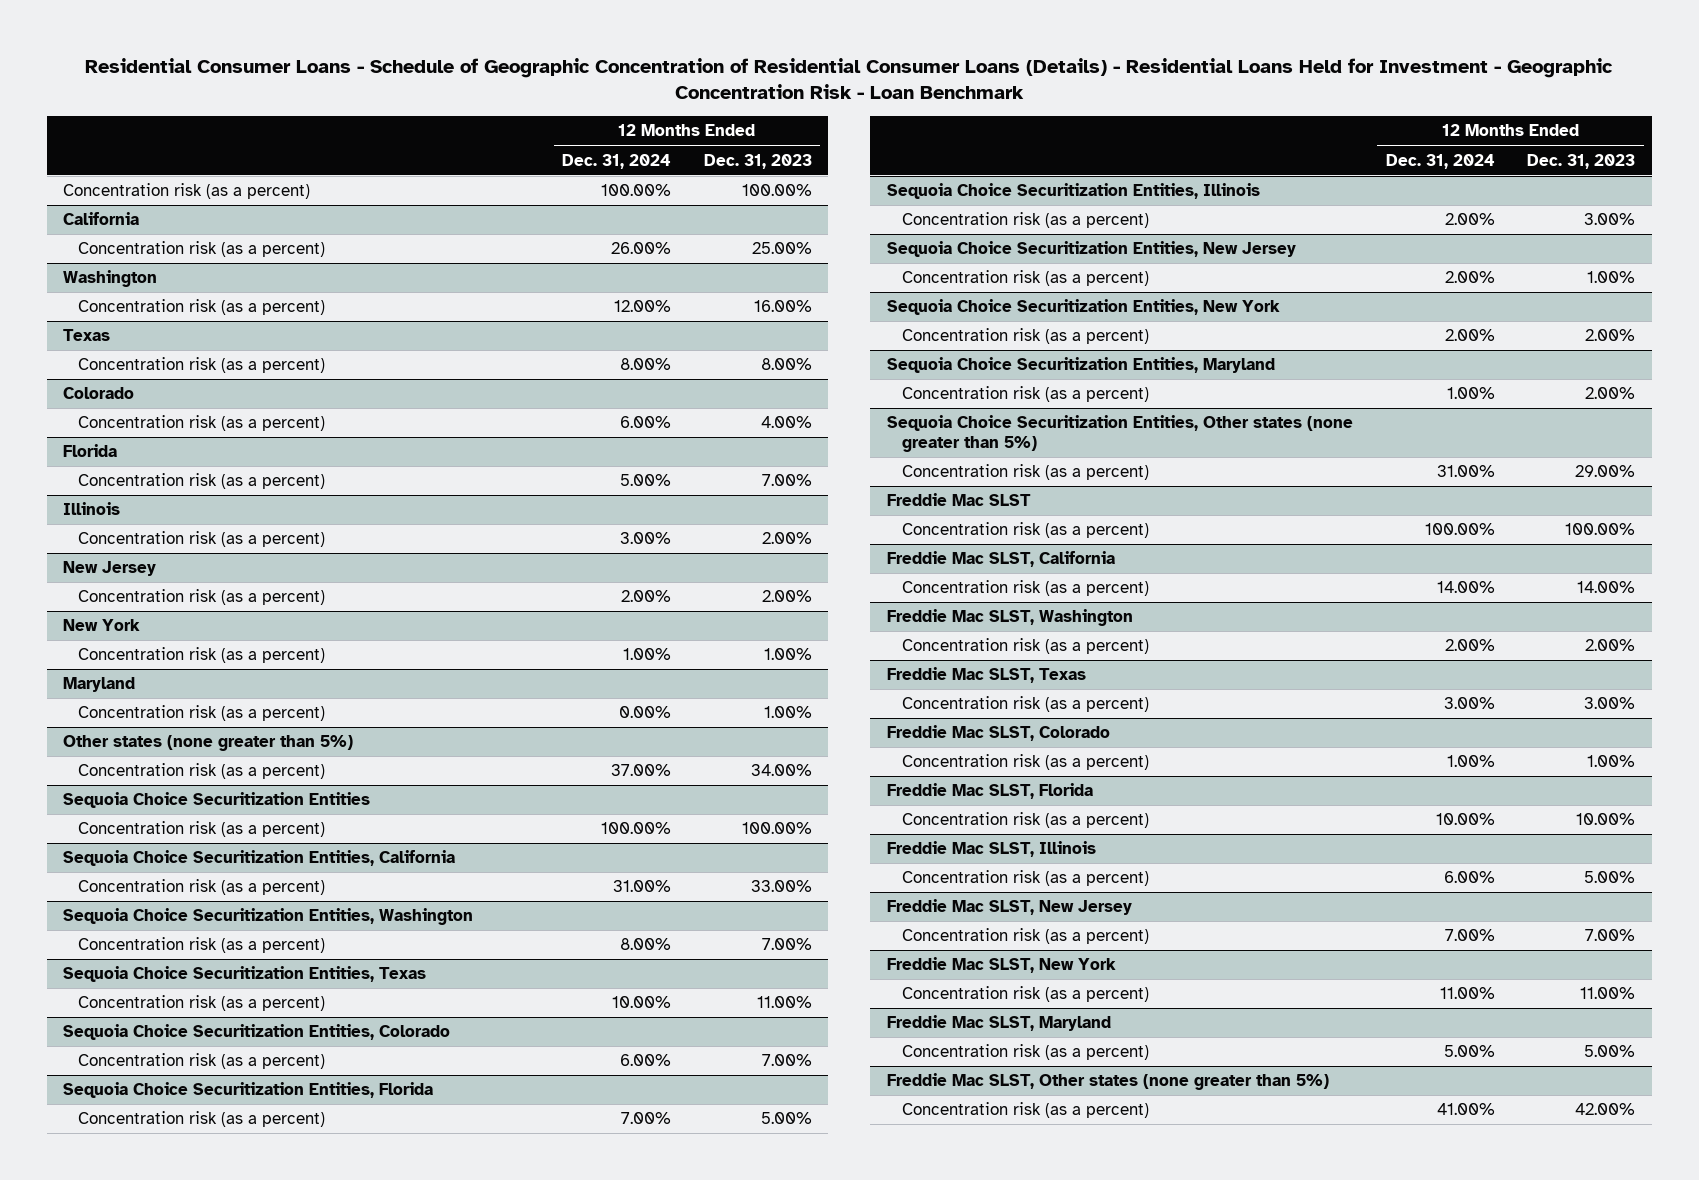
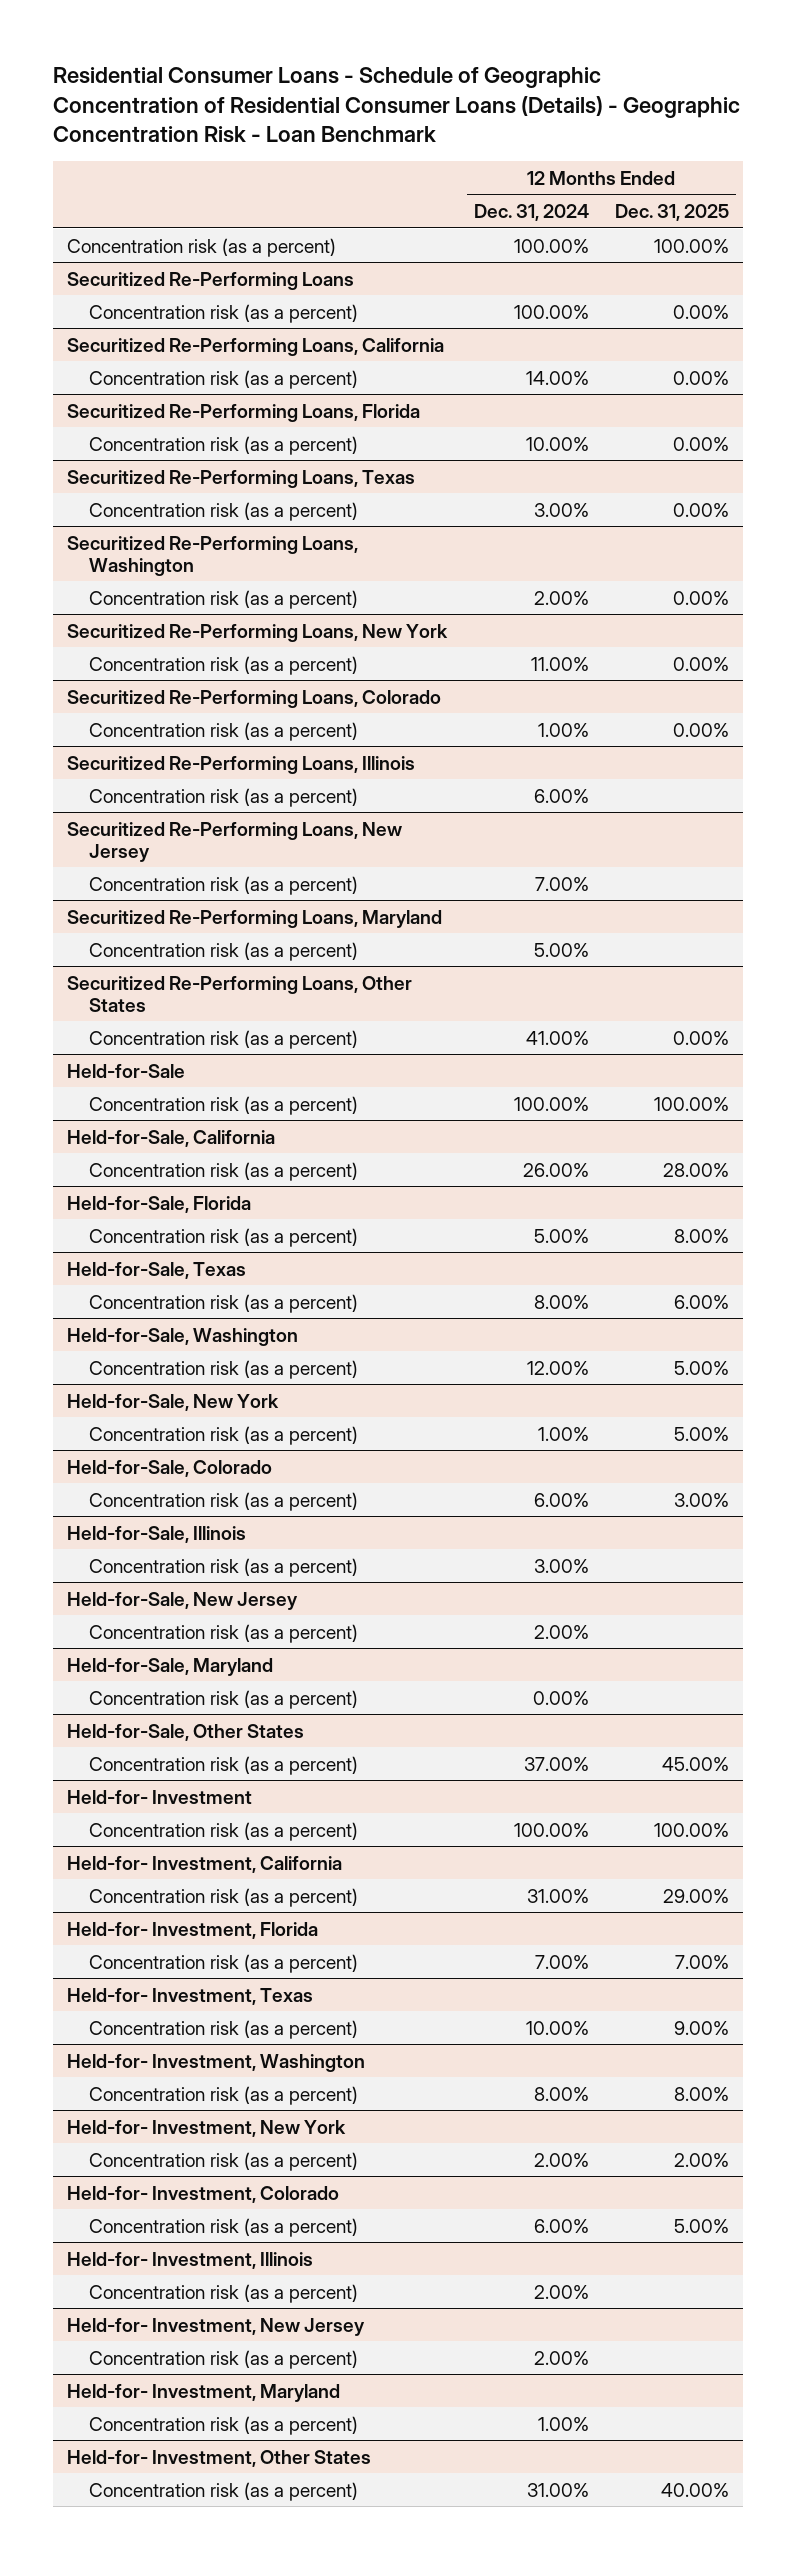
[85,57,1614,99] Residential Consumer Loans - Schedule of Geographic Concentration of Residential Consumer Loans (Details) - Residential Loans Held for Investment - Geographic Concentration Risk - Loan Benchmark -> [53,67,741,144] Residential Consumer Loans - Schedule of Geographic Concentration of Residential Consumer Loans (Details) - Geographic Concentration Risk - Loan Benchmark
[703,153,812,169] Dec. 31, 2023 -> none
none -> [615,203,730,221] Dec. 31, 2025
[63,212,140,226] California -> none
none -> [66,271,354,290] Securitized Re-Performing Loans
none -> [89,303,359,323] Concentration risk (as a percent)
none -> [66,337,444,356] Securitized Re-Performing Loans, California
none -> [89,369,359,389] Concentration risk (as a percent)
none -> [66,403,420,422] Securitized Re-Performing Loans, Florida
none -> [89,435,359,455] Concentration risk (as a percent)
none -> [66,469,415,488] Securitized Re-Performing Loans, Texas
none -> [89,501,359,521] Concentration risk (as a percent)
none -> [66,535,358,576] Securitized Re-Performing Loans, Washington
none -> [89,589,359,609] Concentration risk (as a percent)
none -> [66,623,448,642] Securitized Re-Performing Loans, New York
none -> [89,655,359,675] Concentration risk (as a percent)
none -> [66,689,441,708] Securitized Re-Performing Loans, Colorado
none -> [89,721,359,741] Concentration risk (as a percent)
none -> [66,755,415,774] Securitized Re-Performing Loans, Illinois
none -> [89,787,359,807] Concentration risk (as a percent)
none -> [66,821,402,862] Securitized Re-Performing Loans, New Jersey
none -> [89,875,359,895] Concentration risk (as a percent)
none -> [66,909,442,928] Securitized Re-Performing Loans, Maryland
none -> [89,941,359,961] Concentration risk (as a percent)
none -> [66,975,412,1012] Securitized Re-Performing Loans, Other States
none -> [89,1029,359,1049] Concentration risk (as a percent)
none -> [66,1063,185,1078] Held-for-Sale
none -> [89,1095,359,1115] Concentration risk (as a percent)
none -> [66,1129,275,1147] Held-for-Sale, California
[63,270,158,288] Washington -> none
[63,329,111,342] Texas -> none
none -> [66,1195,251,1213] Held-for-Sale, Florida
[613,300,671,313] 12.00% -> [533,1228,589,1243] 5.00%
none -> [66,1261,246,1279] Held-for-Sale, Texas
[63,387,135,400] Colorado -> none
none -> [66,1327,298,1346] Held-for-Sale, Washington
none -> [89,1359,359,1379] Concentration risk (as a percent)
none -> [66,1393,279,1411] Held-for-Sale, New York
none -> [89,1425,359,1445] Concentration risk (as a percent)
none -> [66,1459,272,1477] Held-for-Sale, Colorado
[63,444,118,458] Florida -> none
[78,473,326,490] Concentration risk (as a percent) -> none
[63,502,121,516] Illinois -> none
none -> [66,1525,246,1543] Held-for-Sale, Illinois
[63,561,157,577] New Jersey -> none
none -> [66,1591,298,1610] Held-for-Sale, New Jersey
[63,619,141,632] New York -> none
[78,647,326,664] Concentration risk (as a percent) -> none
[63,677,136,693] Maryland -> none
none -> [66,1657,273,1676] Held-for-Sale, Maryland
[63,735,354,752] Other states (none greater than 5%) -> none
none -> [66,1723,304,1741] Held-for-Sale, Other States
[63,792,371,809] Sequoia Choice Securitization Entities -> [66,1789,252,1804] Held-for- Investment
[63,850,456,867] Sequoia Choice Securitization Entities, California -> none
none -> [66,1855,342,1873] Held-for- Investment, California
[63,908,474,926] Sequoia Choice Securitization Entities, Washington -> none
[78,937,326,954] Concentration risk (as a percent) -> none
[63,966,427,983] Sequoia Choice Securitization Entities, Texas -> none
[78,995,326,1012] Concentration risk (as a percent) -> none
[63,1024,451,1041] Sequoia Choice Securitization Entities, Colorado -> none
[78,1053,326,1070] Concentration risk (as a percent) -> none
[63,1082,434,1099] Sequoia Choice Securitization Entities, Florida -> none
none -> [66,1921,318,1939] Held-for- Investment, Florida
[886,183,1260,200] Sequoia Choice Securitization Entities, Illinois -> none
none -> [66,1987,313,2005] Held-for- Investment, Texas
none -> [89,2019,359,2039] Concentration risk (as a percent)
none -> [66,2053,365,2072] Held-for- Investment, Washington
none -> [89,2085,359,2105] Concentration risk (as a percent)
none -> [66,2119,346,2137] Held-for- Investment, New York
[886,241,1296,258] Sequoia Choice Securitization Entities, New Jersey -> none
none -> [66,2185,339,2203] Held-for- Investment, Colorado
none -> [89,2217,359,2237] Concentration risk (as a percent)
none -> [66,2251,313,2269] Held-for- Investment, Illinois
[886,299,1280,316] Sequoia Choice Securitization Entities, New York -> none
none -> [66,2317,365,2336] Held-for- Investment, New Jersey
[886,357,1275,374] Sequoia Choice Securitization Entities, Maryland -> none
none -> [66,2383,340,2402] Held-for- Investment, Maryland
[886,415,1353,453] Sequoia Choice Securitization Entities, Other states (none greater than 5%) -> none
none -> [66,2449,371,2467] Held-for- Investment, Other States
[886,493,1031,507] Freddie Mac SLST -> none
[902,522,1150,539] Concentration risk (as a percent) -> none
[886,551,1115,568] Freddie Mac SLST, California -> none
[902,580,1150,597] Concentration risk (as a percent) -> none
[886,609,1133,627] Freddie Mac SLST, Washington -> none
[902,638,1150,655] Concentration risk (as a percent) -> none
[886,667,1086,684] Freddie Mac SLST, Texas -> none
[902,696,1150,713] Concentration risk (as a percent) -> none
[886,725,1110,742] Freddie Mac SLST, Colorado -> none
[902,754,1150,771] Concentration risk (as a percent) -> none
[886,783,1093,800] Freddie Mac SLST, Florida -> none
[902,812,1150,829] Concentration risk (as a percent) -> none
[886,841,1096,858] Freddie Mac SLST, Illinois -> none
[902,870,1150,887] Concentration risk (as a percent) -> none
[886,899,1132,916] Freddie Mac SLST, New Jersey -> none
[902,928,1150,945] Concentration risk (as a percent) -> none
[886,957,1116,974] Freddie Mac SLST, New York -> none
[902,986,1150,1003] Concentration risk (as a percent) -> none
[886,1015,1111,1032] Freddie Mac SLST, Maryland -> none
[902,1044,1150,1061] Concentration risk (as a percent) -> none
[886,1073,1329,1091] Freddie Mac SLST, Other states (none greater than 5%) -> none
[902,1102,1150,1119] Concentration risk (as a percent) -> none

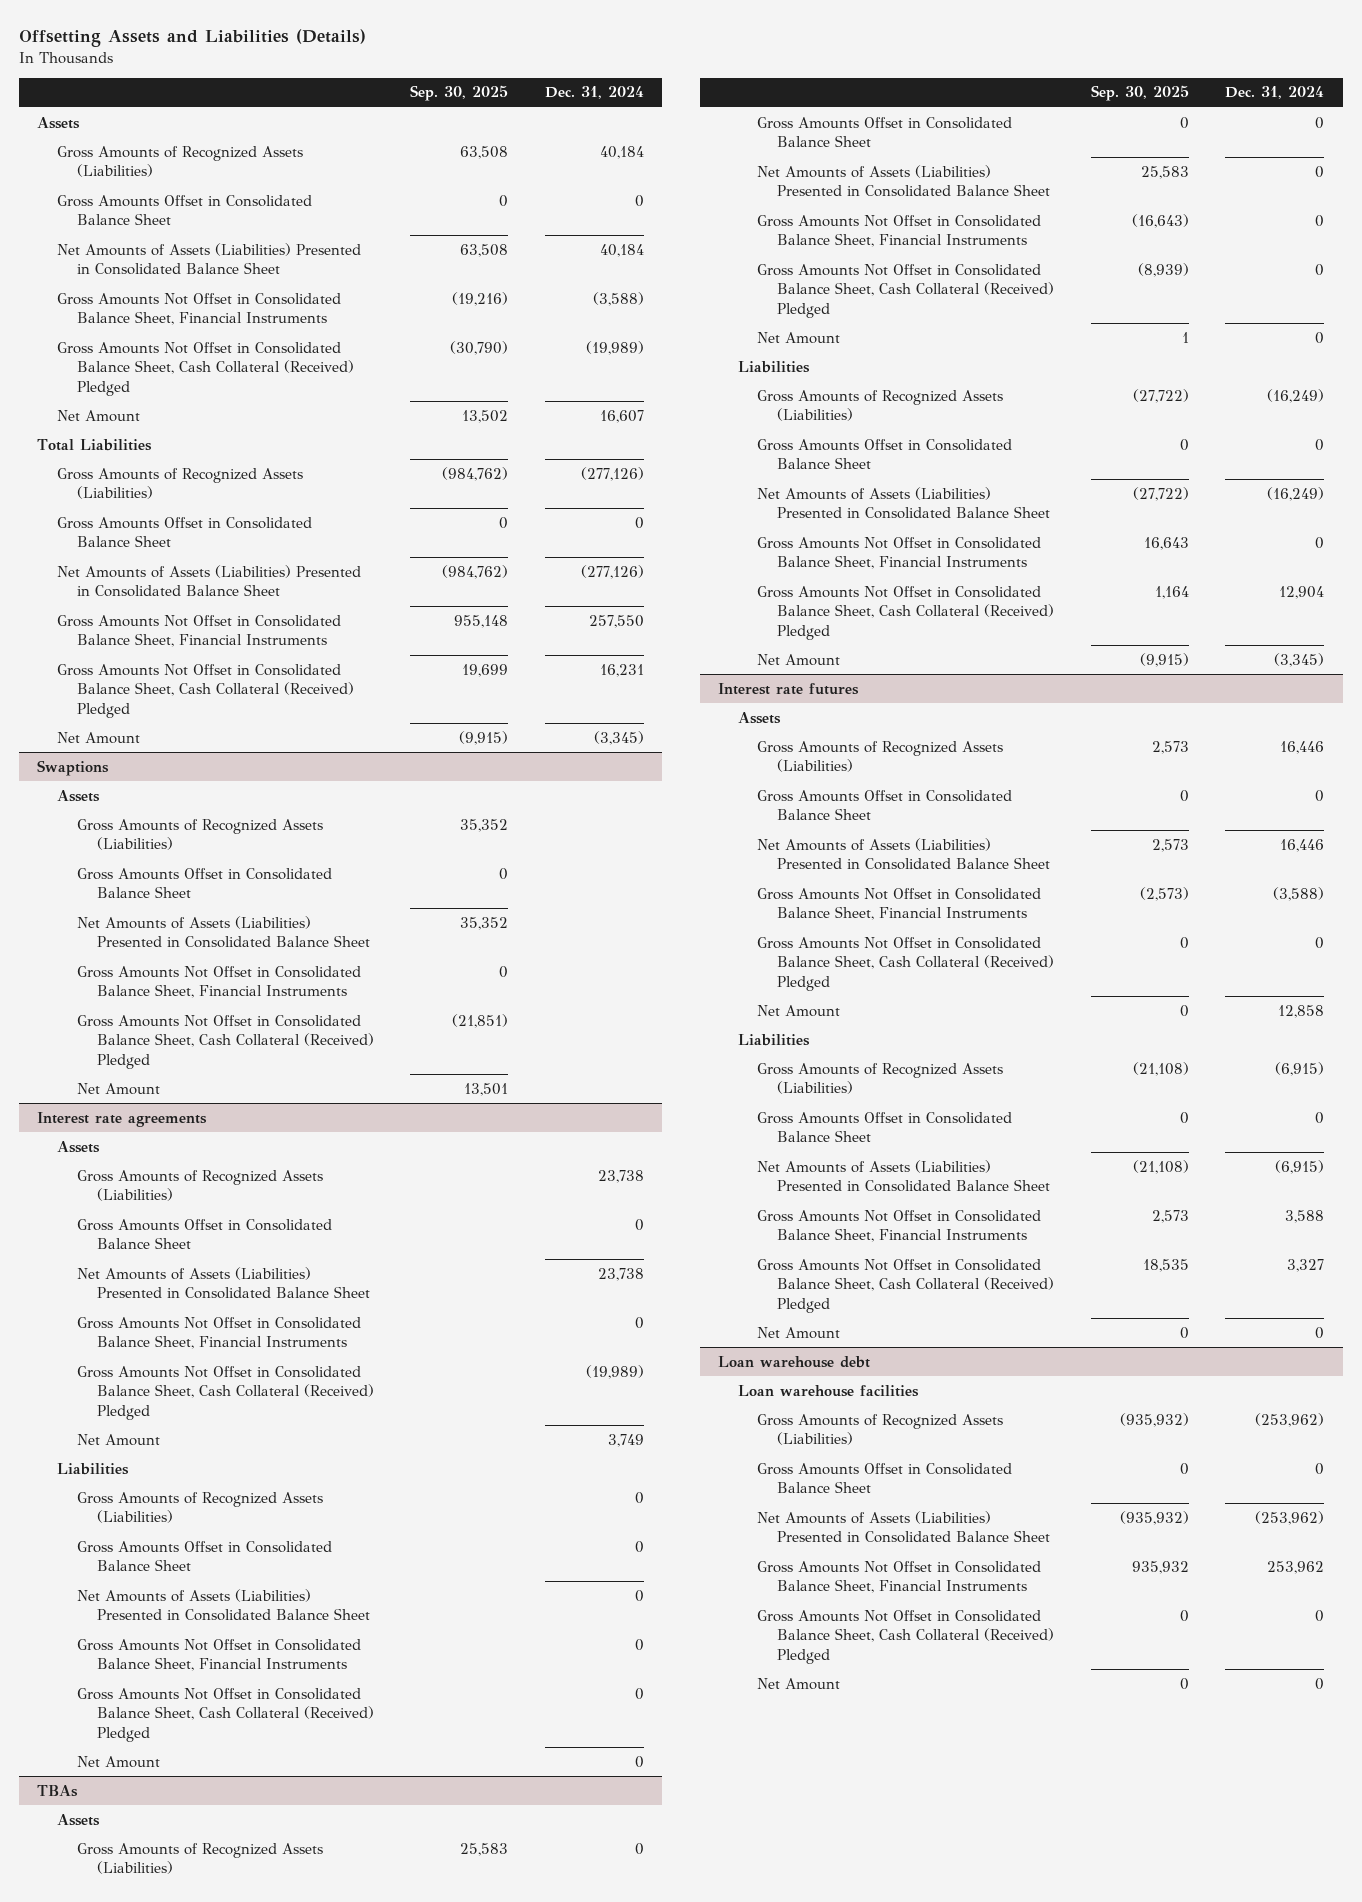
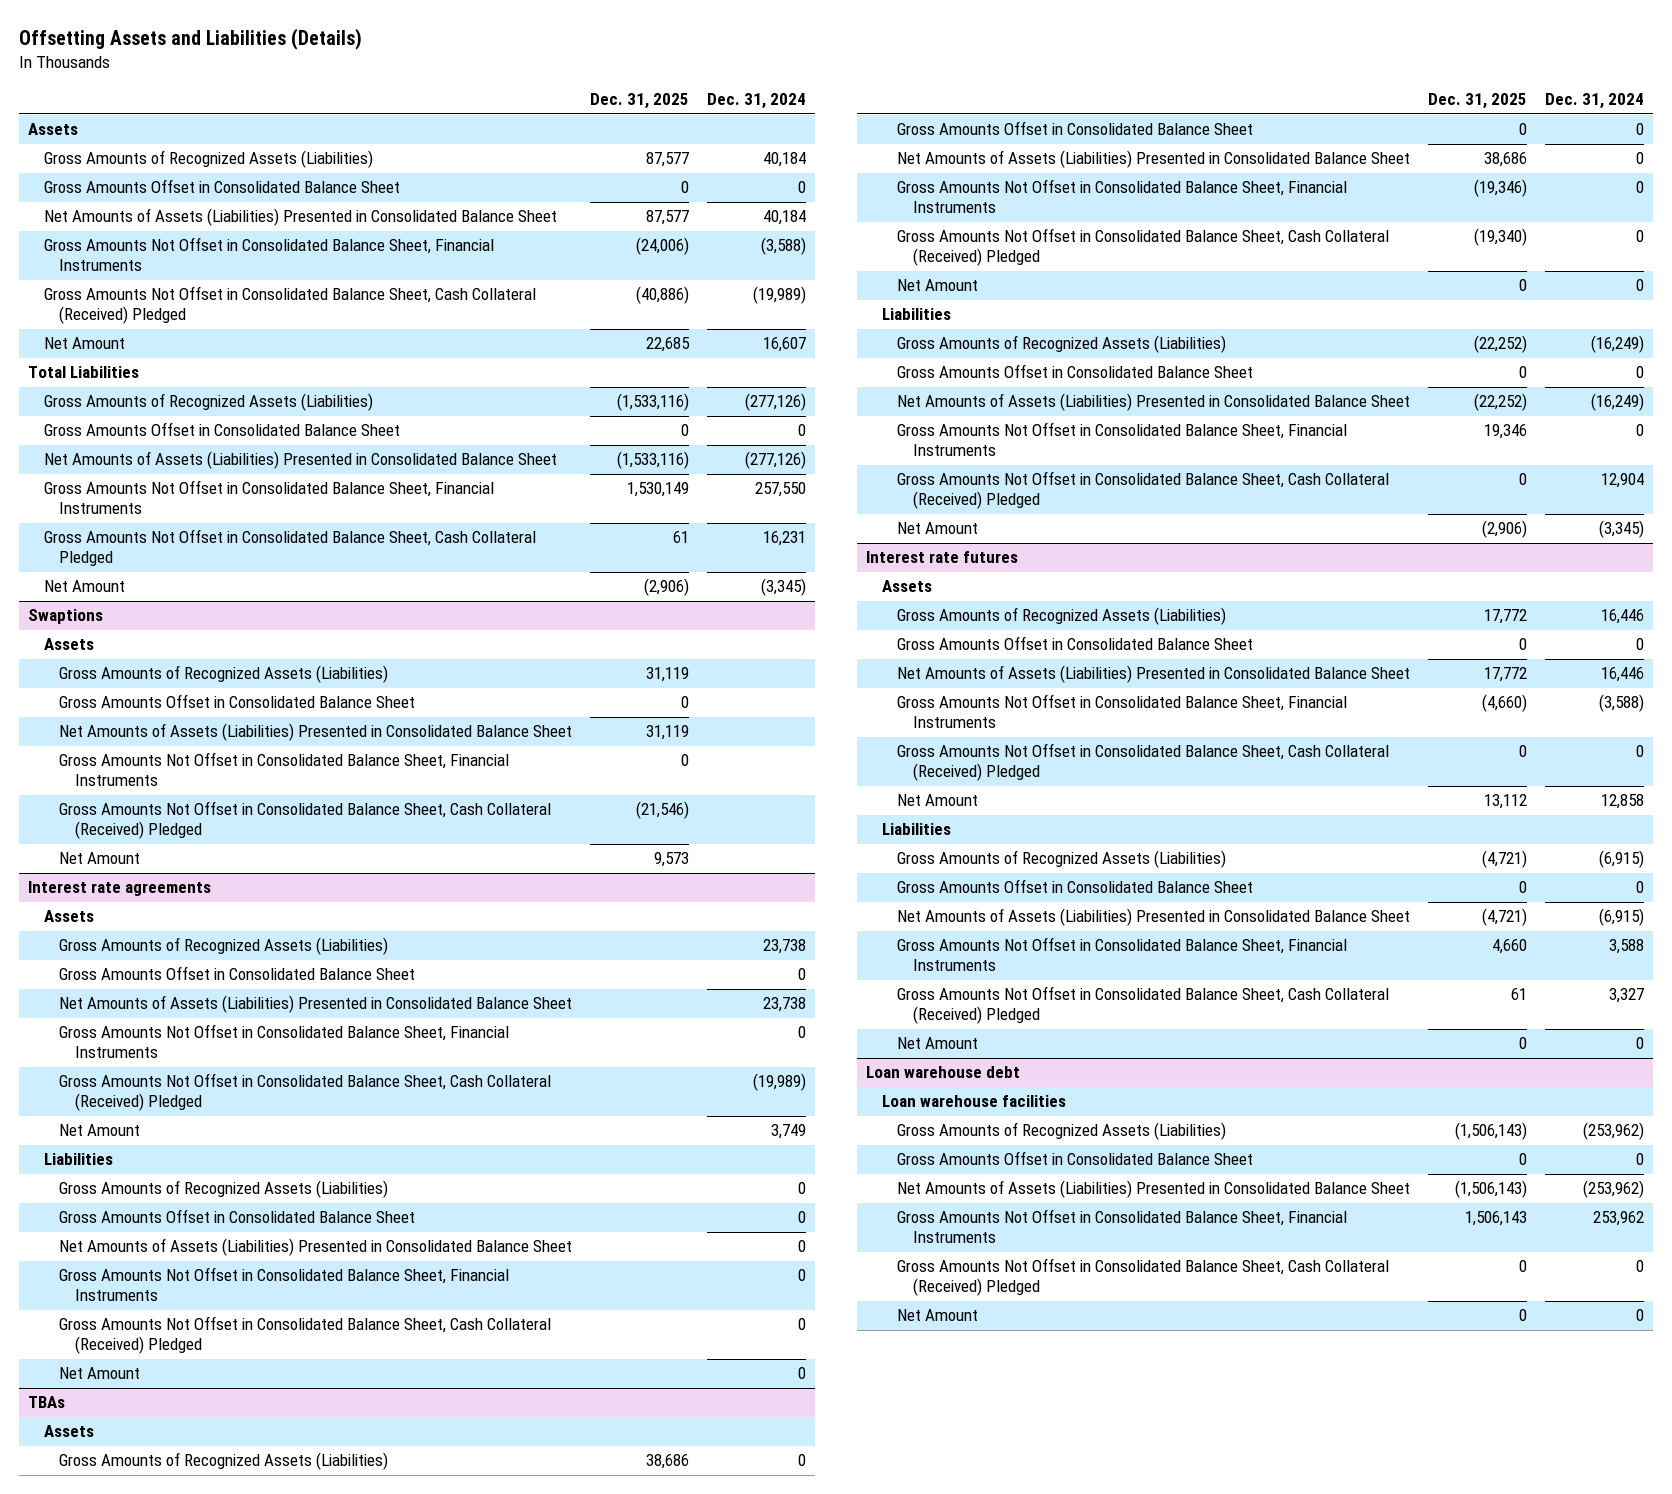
[410,85,509,102] Sep. 30, 2025 -> none
none -> [590,93,690,110] Dec. 31, 2025
[57,663,354,718] Gross Amounts Not Offset in Consolidated Balance Sheet, Cash Collateral (Received) Pledged -> [43,529,536,567] Gross Amounts Not Offset in Consolidated Balance Sheet, Cash Collateral Pledged

